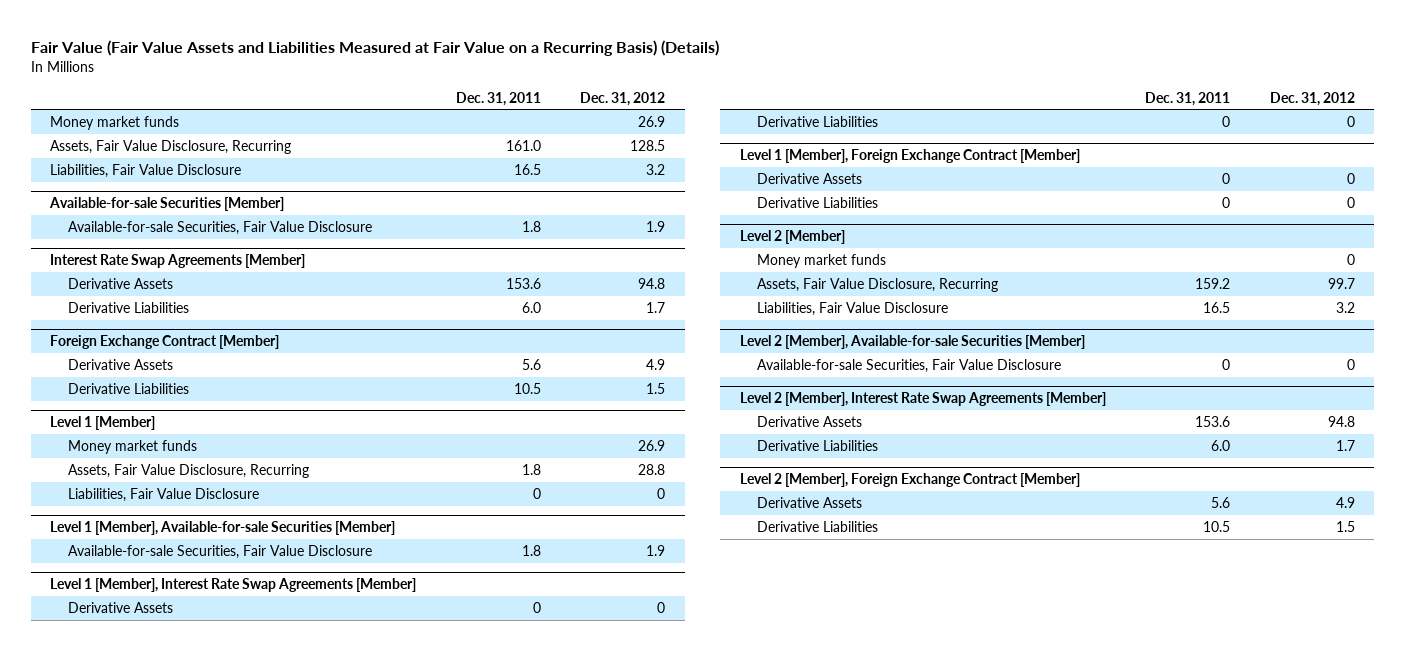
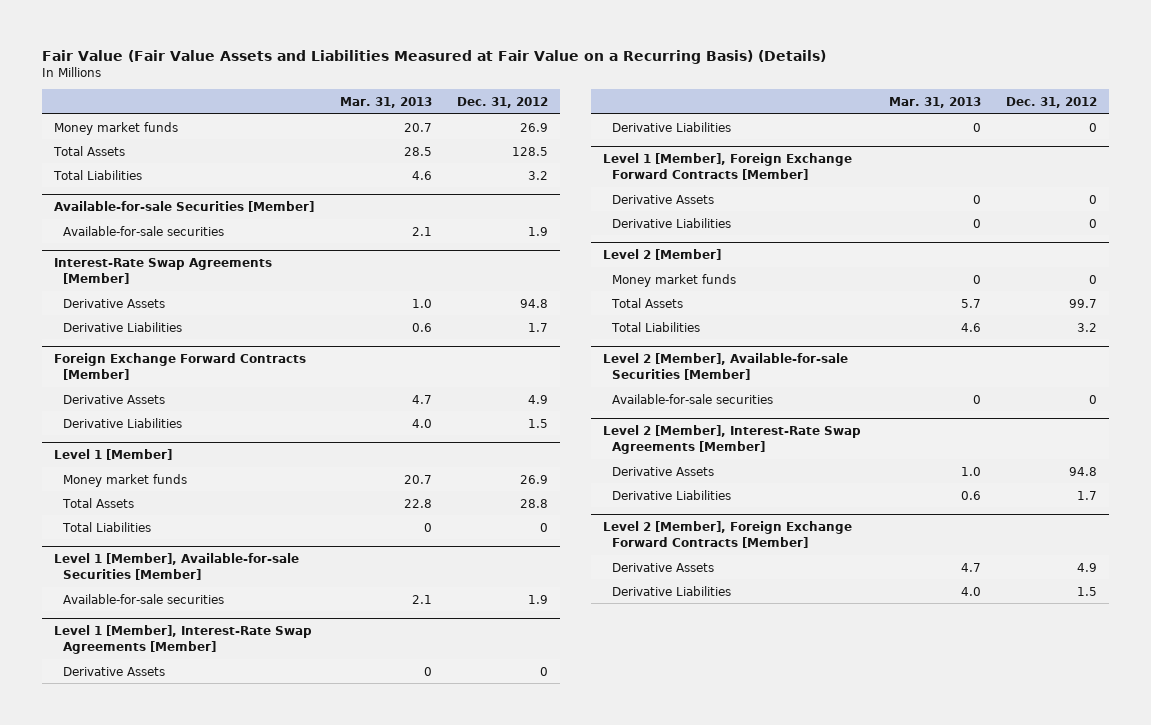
[455,91,541,106] Dec. 31, 2011 -> none
none -> [339,97,432,109] Mar. 31, 2013
[50,139,292,154] Assets, Fair Value Disclosure, Recurring -> [53,145,126,156] Total Assets
[50,163,242,178] Liabilities, Fair Value Disclosure -> [53,169,143,180] Total Liabilities
[67,220,372,235] Available-for-sale Securities, Fair Value Disclosure -> [63,225,225,236] Available-for-sale securities
[50,254,306,269] Interest Rate Swap Agreements [Member] -> [54,258,273,284] Interest-Rate Swap Agreements [Member]
[50,335,280,350] Foreign Exchange Contract [Member] -> [54,353,307,380] Foreign Exchange Forward Contracts [Member]
[67,463,309,478] Assets, Fair Value Disclosure, Recurring -> [62,497,135,508] Total Assets
[67,487,259,502] Liabilities, Fair Value Disclosure -> [62,521,152,532] Total Liabilities
[67,544,372,559] Available-for-sale Securities, Fair Value Disclosure -> [63,593,225,604] Available-for-sale securities
[50,578,417,593] Level 1 [Member], Interest Rate Swap Agreements [Member] -> [54,625,313,654] Level 1 [Member], Interest-Rate Swap Agreements [Member]
[739,149,1080,164] Level 1 [Member], Foreign Exchange Contract [Member] -> [603,153,853,180] Level 1 [Member], Foreign Exchange Forward Contracts [Member]
[757,277,999,292] Assets, Fair Value Disclosure, Recurring -> [611,297,684,308] Total Assets
[757,301,949,316] Liabilities, Fair Value Disclosure -> [611,321,701,332] Total Liabilities
[757,358,1062,373] Available-for-sale Securities, Fair Value Disclosure -> [612,393,774,404] Available-for-sale securities
[739,392,1106,407] Level 2 [Member], Interest Rate Swap Agreements [Member] -> [603,425,862,454] Level 2 [Member], Interest-Rate Swap Agreements [Member]
[739,473,1080,488] Level 2 [Member], Foreign Exchange Contract [Member] -> [603,521,853,548] Level 2 [Member], Foreign Exchange Forward Contracts [Member]

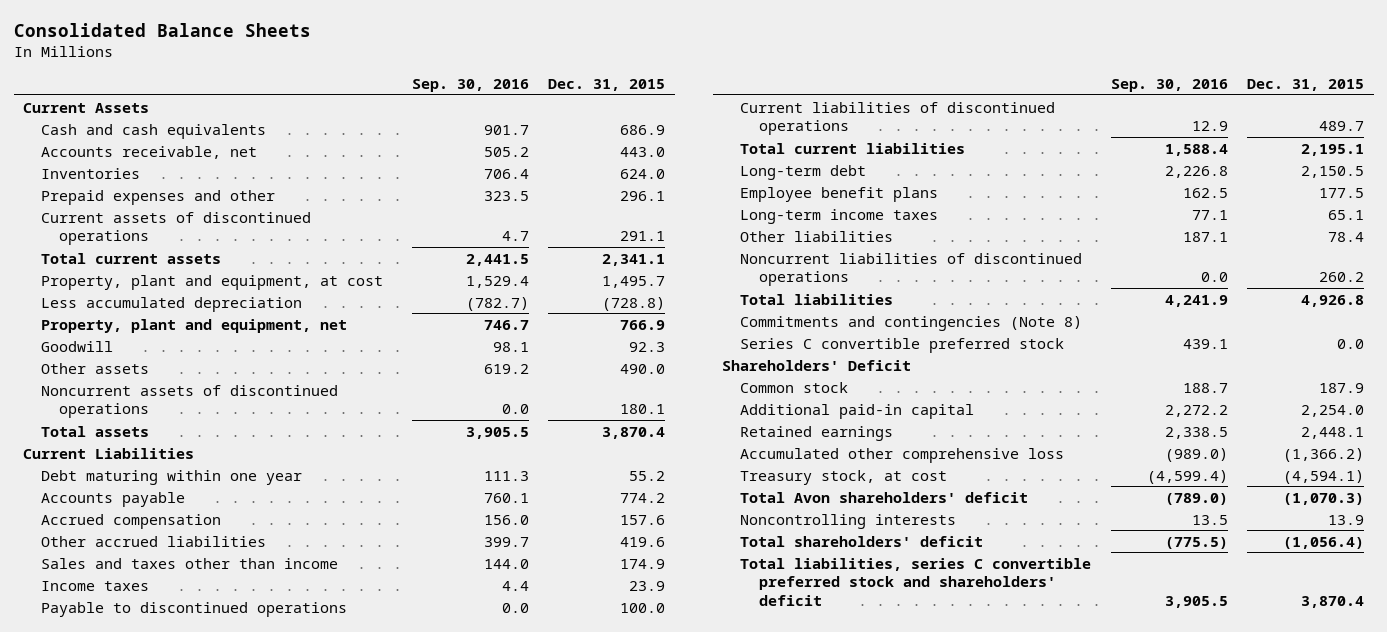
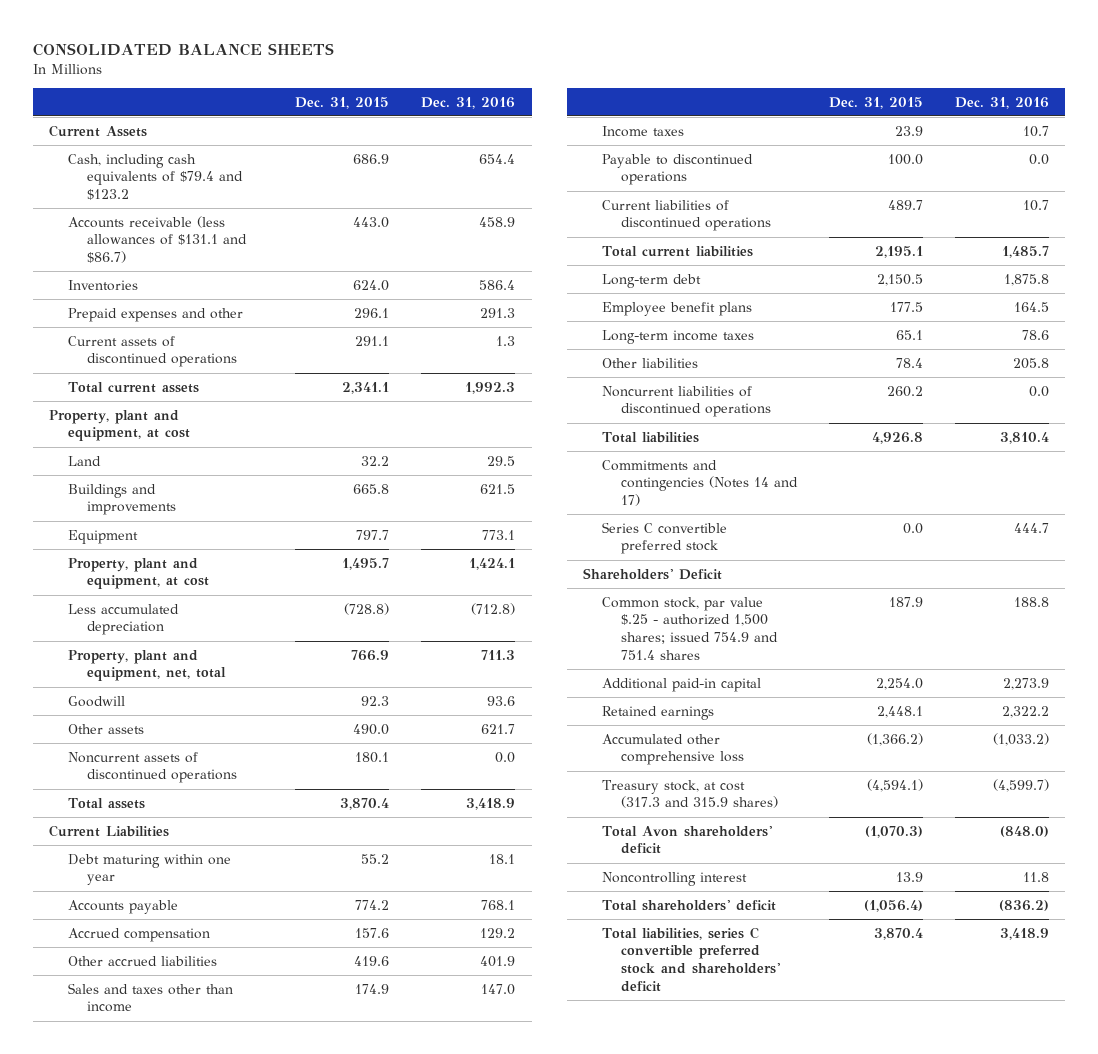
[13,22,311,37] Consolidated Balance Sheets -> [33,42,335,56] CONSOLIDATED BALANCE SHEETS
[411,79,529,93] Sep. 30, 2016 -> none
none -> [421,96,516,109] Dec. 31, 2016
[41,123,267,139] Cash and cash equivalents -> [68,153,243,201] Cash, including cash equivalents of $79.4 and $123.2
[41,145,258,159] Accounts receivable, net -> [68,215,247,264] Accounts receivable (less allowances of $131.1 and $86.7)
none -> [49,409,191,442] Property, plant and equipment, at cost
none -> [68,455,102,466] Land
none -> [68,483,176,516] Buildings and improvements
none -> [68,529,139,544] Equipment
[41,318,348,333] Property, plant and equipment, net -> [68,649,226,682] Property, plant and equipment, net, total
[740,315,1083,331] Commitments and contingencies (Note 8) -> [601,459,798,507] Commitments and contingencies (Notes 14 and 17)
[740,381,849,393] Common stock -> [601,596,778,660] Common stock, par value $.25 - authorized 1,500 shares; issued 754.9 and 751.4 shares
[740,469,948,485] Treasury stock, at cost -> [601,779,778,809] Treasury stock, at cost (317.3 and 315.9 shares)
[740,513,957,529] Noncontrolling interests -> [601,871,747,886] Noncontrolling interest

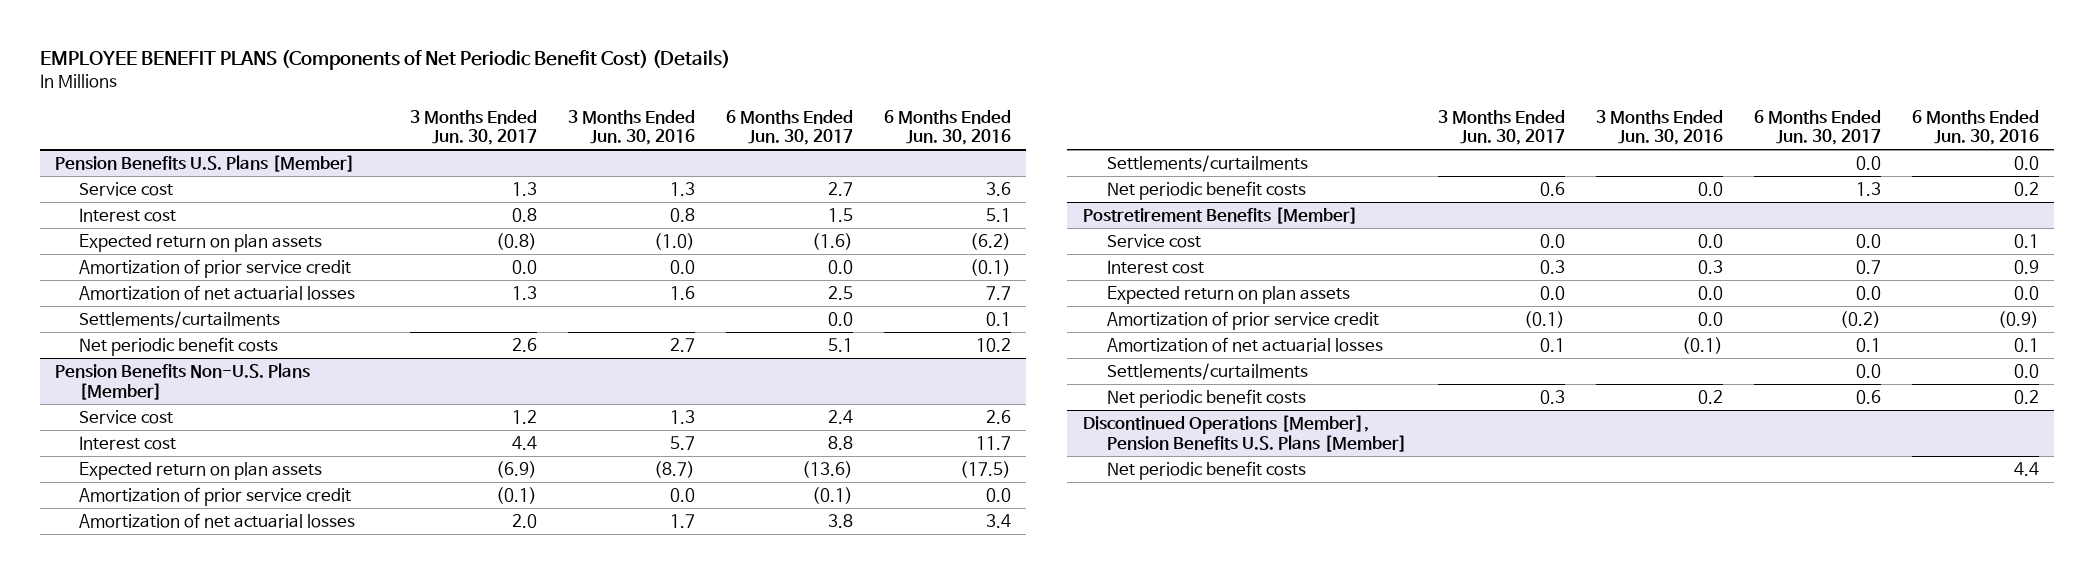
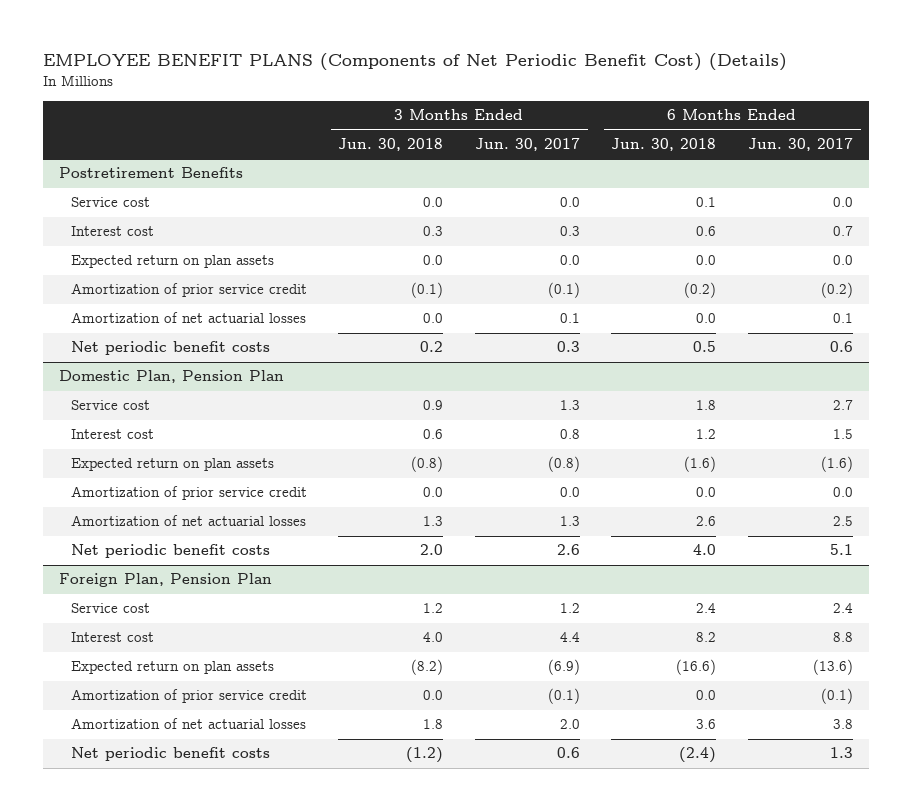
[567,109,695,146] 3 Months Ended Jun. 30, 2016 -> none
[883,109,1011,146] 6 Months Ended Jun. 30, 2016 -> none
none -> [338,137,444,151] Jun. 30, 2018
none -> [611,137,717,151] Jun. 30, 2018
[55,154,356,172] Pension Benefits U.S. Plans [Member] -> none
none -> [58,167,243,179] Postretirement Benefits
none -> [70,197,150,208] Service cost
none -> [70,226,154,237] Interest cost
none -> [70,255,274,269] Expected return on plan assets
none -> [70,283,307,298] Amortization of prior service credit
none -> [70,312,306,324] Amortization of net actuarial losses
none -> [70,341,270,356] Net periodic benefit costs
none -> [58,370,284,384] Domestic Plan, Pension Plan
[78,310,280,328] Settlements/curtailments -> none
[55,362,311,400] Pension Benefits Non-U.S. Plans [Member] -> none
none -> [58,573,272,588] Foreign Plan, Pension Plan
[1106,154,1308,172] Settlements/curtailments -> none
[1082,206,1358,224] Postretirement Benefits [Member] -> none
[1106,233,1201,248] Service cost -> none
[1106,259,1204,274] Interest cost -> none
[1106,285,1350,304] Expected return on plan assets -> none
[1106,310,1379,330] Amortization of prior service credit -> none
[1106,336,1383,352] Amortization of net actuarial losses -> none
[1106,362,1308,380] Settlements/curtailments -> none
[1106,388,1306,408] Net periodic benefit costs -> none
[1082,414,1407,452] Discontinued Operations [Member], Pension Benefits U.S. Plans [Member] -> none
[1106,460,1306,480] Net periodic benefit costs -> none

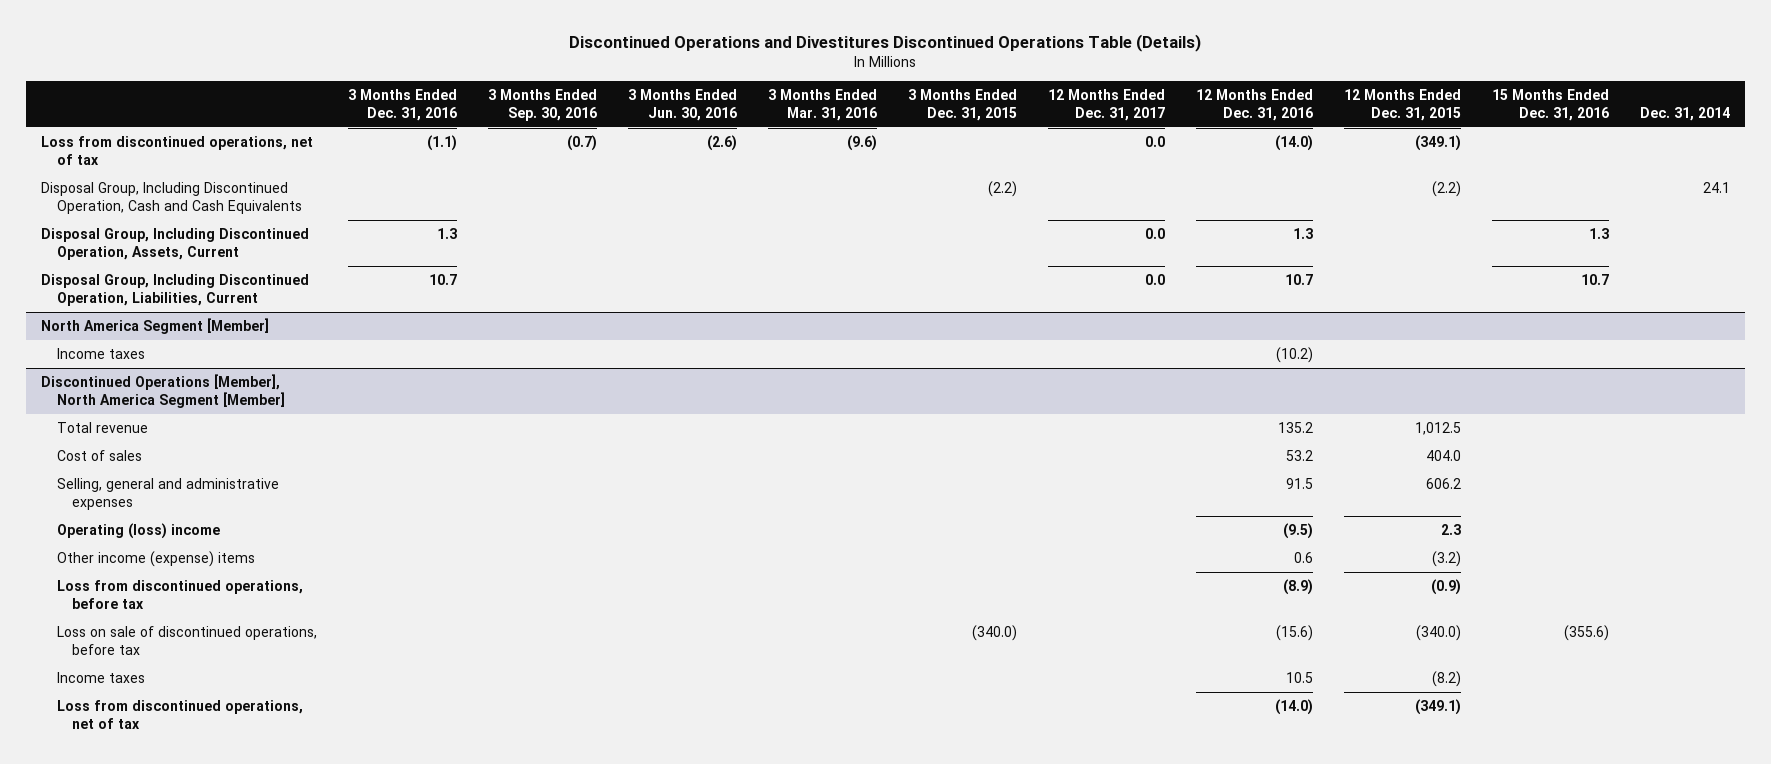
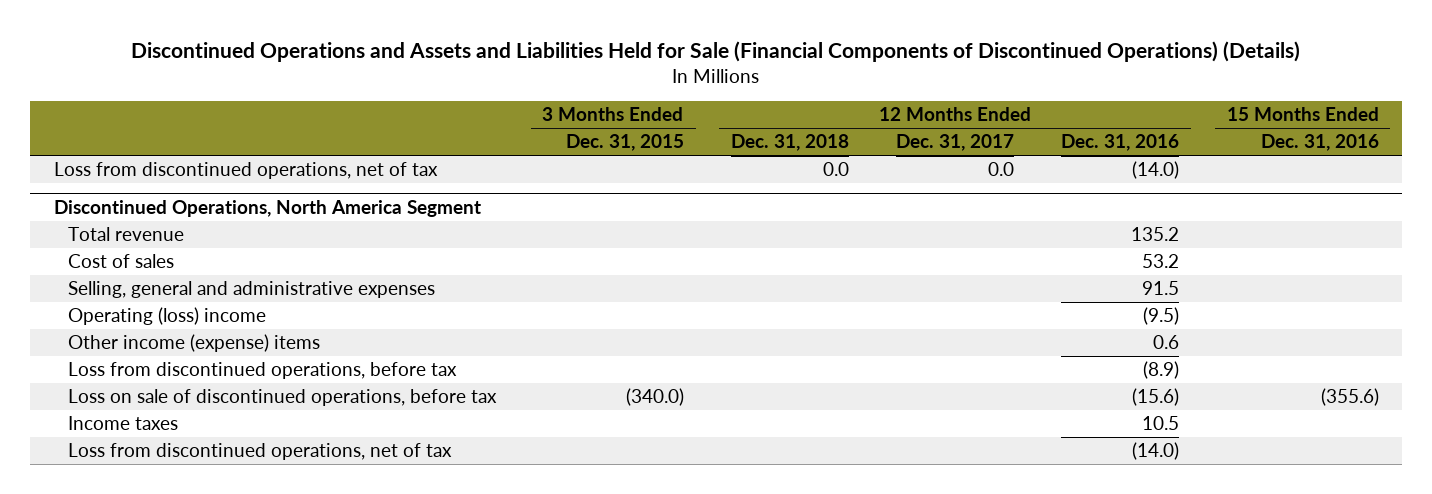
[569,33,1202,52] Discontinued Operations and Divestitures Discontinued Operations Table (Details) -> [131,41,1301,63] Discontinued Operations and Assets and Liabilities Held for Sale (Financial Components of Discontinued Operations) (Details)
[347,88,457,121] 3 Months Ended Dec. 31, 2016 -> none
[487,88,597,121] 3 Months Ended Sep. 30, 2016 -> none
[627,88,737,121] 3 Months Ended Jun. 30, 2016 -> none
[767,88,877,121] 3 Months Ended Mar. 31, 2016 -> none
[1343,88,1461,121] 12 Months Ended Dec. 31, 2015 -> none
[1639,106,1730,121] Dec. 31, 2014 -> none
none -> [731,134,850,152] Dec. 31, 2018
[41,181,302,214] Disposal Group, Including Discontinued Operation, Cash and Cash Equivalents -> none
[41,227,310,260] Disposal Group, Including Discontinued Operation, Assets, Current -> none
[41,273,310,306] Disposal Group, Including Discontinued Operation, Liabilities, Current -> none
[41,317,270,334] North America Segment [Member] -> none
[56,347,145,359] Income taxes -> none
[41,373,285,408] Discontinued Operations [Member], North America Segment [Member] -> [53,199,481,217] Discontinued Operations, North America Segment

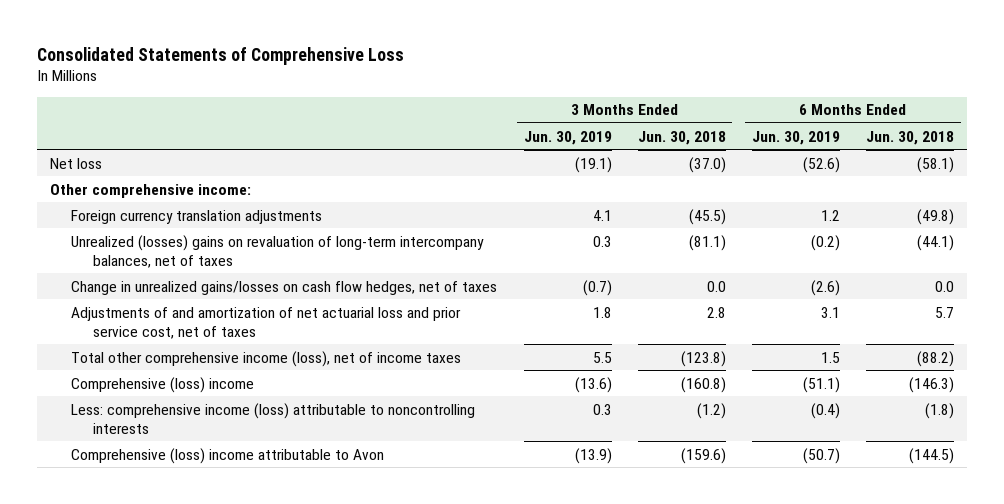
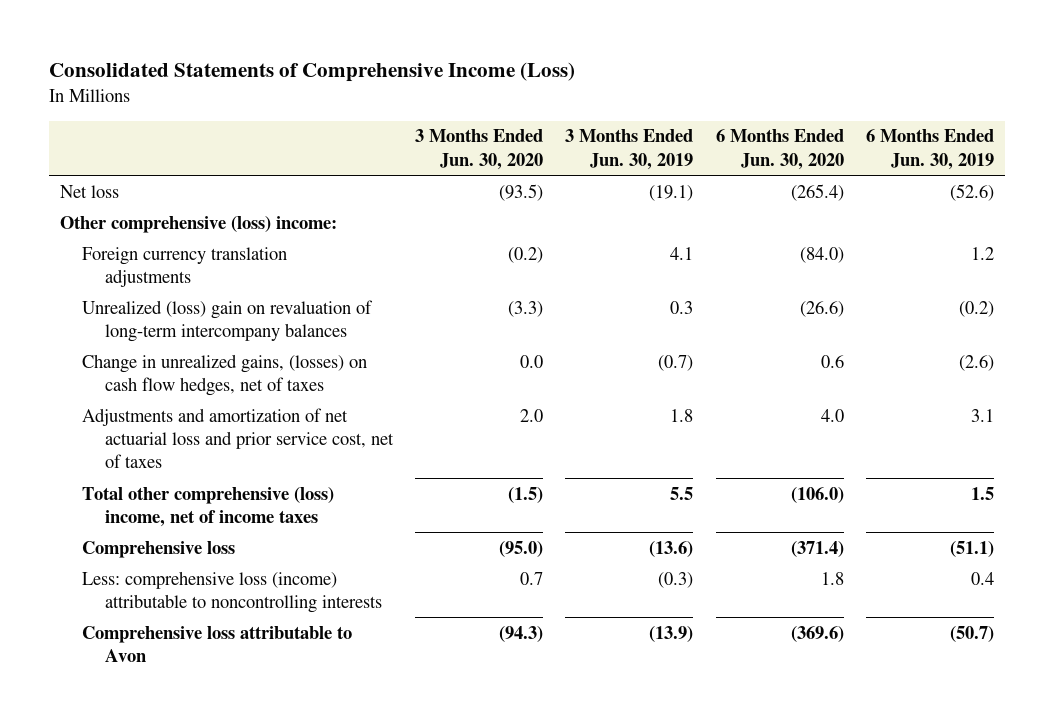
[36,46,404,65] Consolidated Statements of Comprehensive Loss -> [48,62,575,83] Consolidated Statements of Comprehensive Income (Loss)
[637,130,726,145] Jun. 30, 2018 -> none
[866,130,955,145] Jun. 30, 2018 -> none
none -> [414,129,543,170] 3 Months Ended Jun. 30, 2020
none -> [715,129,844,170] 6 Months Ended Jun. 30, 2020
[49,183,251,198] Other comprehensive income: -> [60,215,338,233] Other comprehensive (loss) income:
[71,234,485,268] Unrealized (losses) gains on revaluation of long-term intercompany balances, net of taxes -> [82,299,374,342] Unrealized (loss) gain on revaluation of long-term intercompany balances
[71,280,498,295] Change in unrealized gains/losses on cash flow hedges, net of taxes -> [82,353,368,396] Change in unrealized gains, (losses) on cash flow hedges, net of taxes
[71,306,462,339] Adjustments of and amortization of net actuarial loss and prior service cost, net of taxes -> [82,407,394,469] Adjustments and amortization of net actuarial loss and prior service cost, net of taxes
[71,350,462,367] Total other comprehensive income (loss), net of income taxes -> [82,486,335,527] Total other comprehensive (loss) income, net of income taxes
[71,376,255,393] Comprehensive (loss) income -> [82,540,236,558] Comprehensive loss
[71,402,476,434] Less: comprehensive income (loss) attributable to noncontrolling interests -> [82,570,382,613] Less: comprehensive loss (income) attributable to noncontrolling interests
[592,403,612,415] 0.3 -> [658,571,694,588] (0.3)
[811,402,841,419] (0.4) -> [970,571,994,585] 0.4
[71,447,385,464] Comprehensive (loss) income attributable to Avon -> [82,625,353,662] Comprehensive loss attributable to Avon

